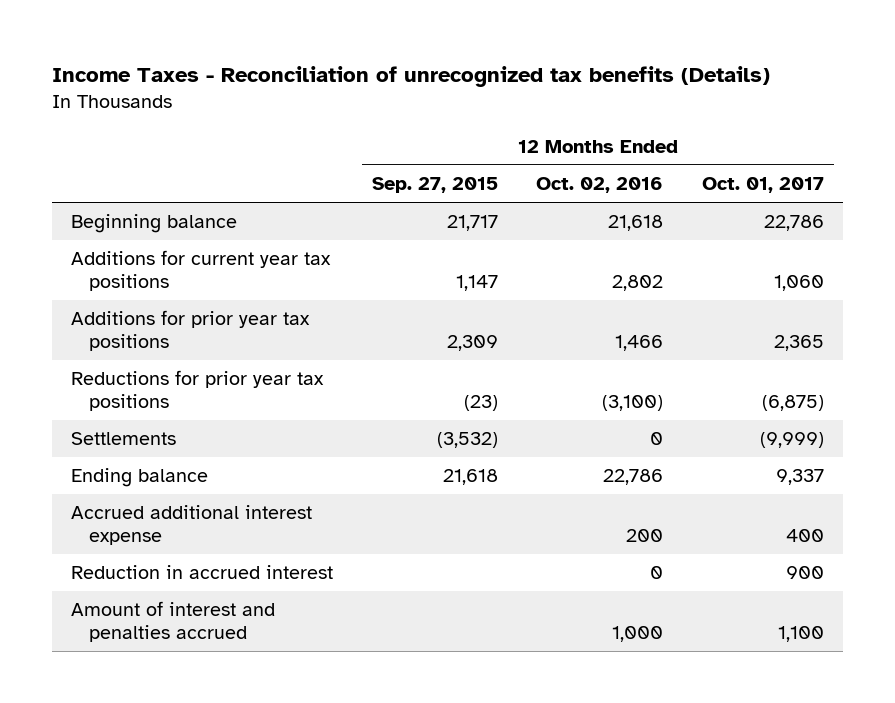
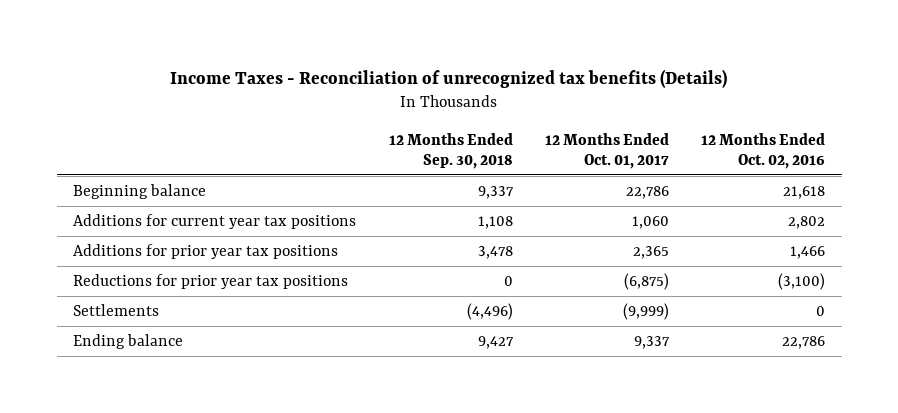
[371,176,498,193] Sep. 27, 2015 -> none
none -> [388,132,513,169] 12 Months Ended Sep. 30, 2018
[71,505,313,546] Accrued additional interest expense -> none
[71,565,334,580] Reduction in accrued interest -> none
[71,601,276,643] Amount of interest and penalties accrued -> none

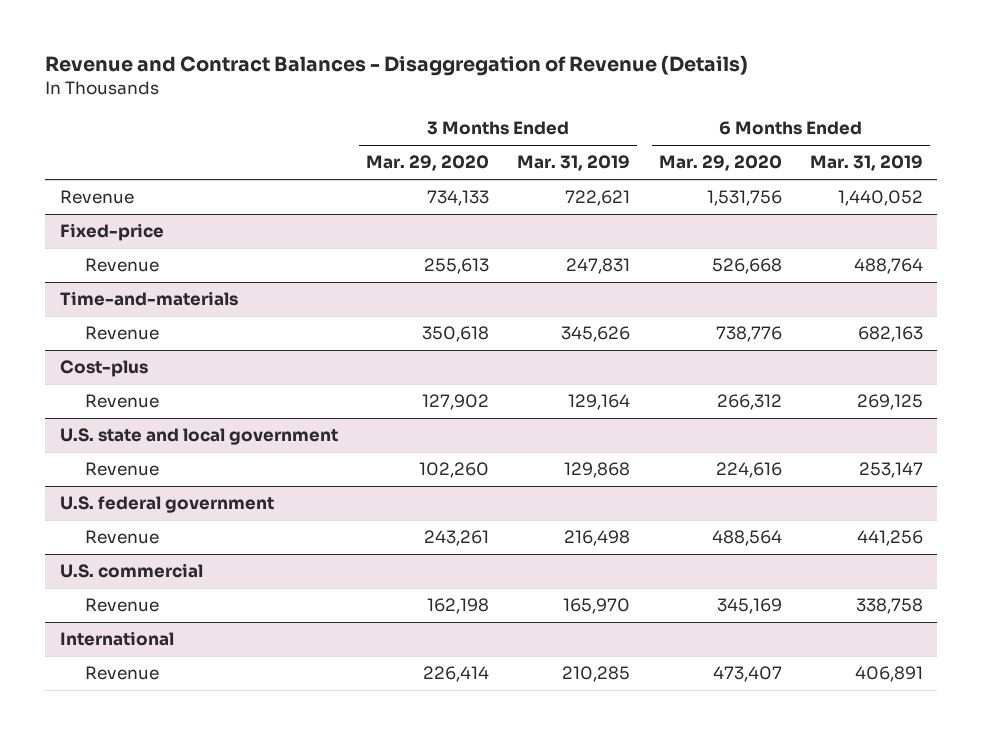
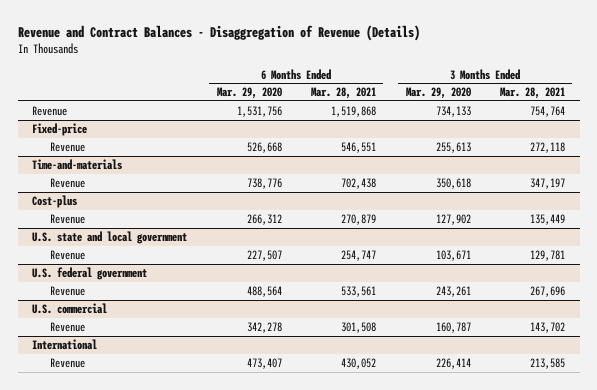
[517,155,631,172] Mar. 31, 2019 -> none
[810,155,924,172] Mar. 31, 2019 -> none
none -> [311,87,377,100] Mar. 28, 2021
none -> [499,87,565,100] Mar. 28, 2021
[418,462,489,479] 102,260 -> [435,250,471,262] 103,671
[715,462,782,479] 224,616 -> [246,250,282,262] 227,507
[426,598,489,615] 162,198 -> [435,322,471,334] 160,787
[716,598,782,615] 345,169 -> [246,322,282,334] 342,278

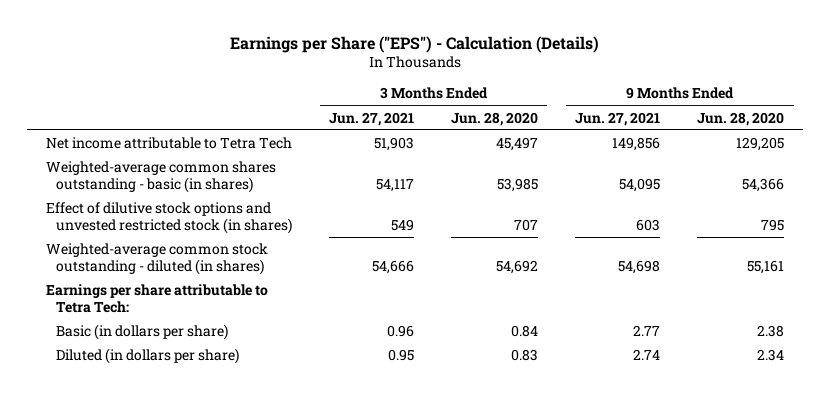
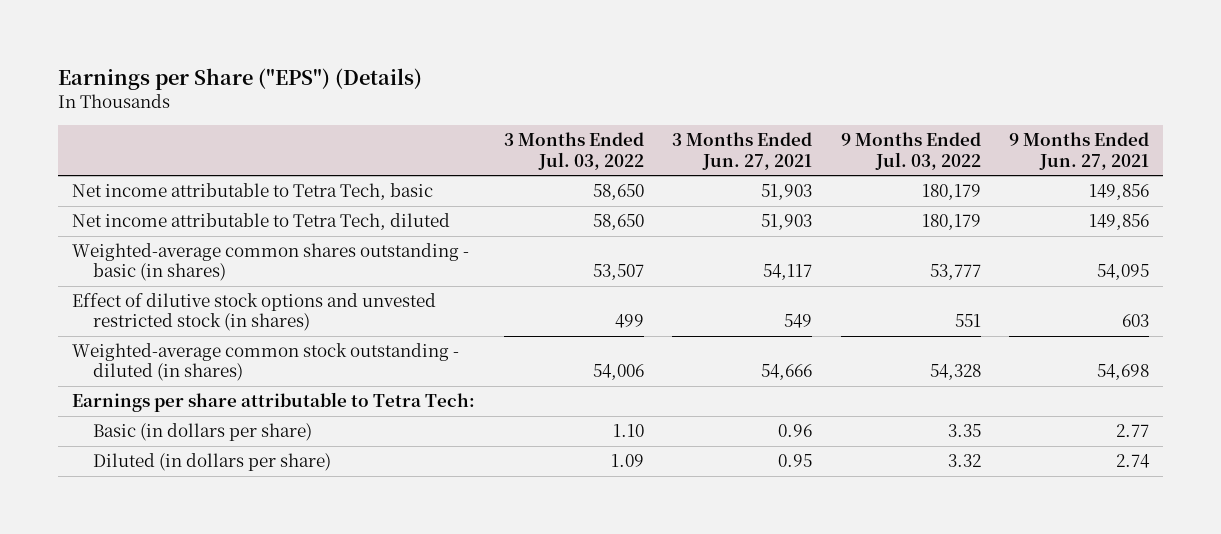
[230,35,600,53] Earnings per Share ("EPS") - Calculation (Details) -> [57,67,422,90] Earnings per Share ("EPS") (Details)
[451,111,539,126] Jun. 28, 2020 -> none
[697,111,785,126] Jun. 28, 2020 -> none
none -> [503,132,644,170] 3 Months Ended Jul. 03, 2022
none -> [840,132,981,170] 9 Months Ended Jul. 03, 2022
[45,137,292,150] Net income attributable to Tetra Tech -> [72,183,434,201] Net income attributable to Tetra Tech, basic
none -> [72,213,451,231] Net income attributable to Tetra Tech, diluted

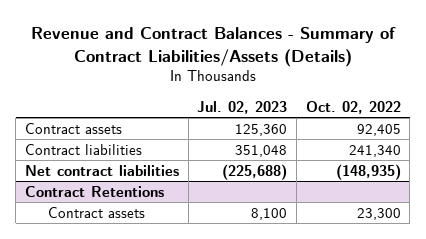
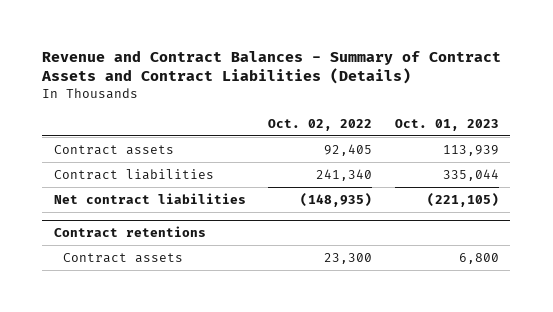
[30,26,396,67] Revenue and Contract Balances - Summary of Contract Liabilities/Assets (Details) -> [41,49,502,85] Revenue and Contract Balances - Summary of Contract Assets and Contract Liabilities (Details)
[197,100,288,114] Jul. 02, 2023 -> none
none -> [395,118,500,131] Oct. 01, 2023
[24,185,164,197] Contract Retentions -> [53,225,206,237] Contract retentions

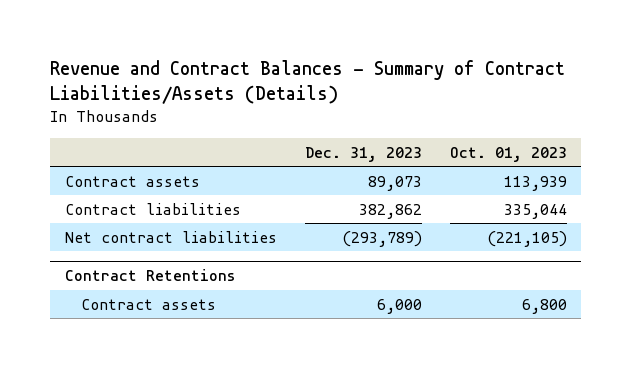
[41,49,502,85] Revenue and Contract Balances - Summary of Contract Assets and Contract Liabilities (Details) -> [50,60,566,105] Revenue and Contract Balances - Summary of Contract Liabilities/Assets (Details)
[268,118,373,131] Oct. 02, 2022 -> none
none -> [304,146,422,162] Dec. 31, 2023
[53,225,206,237] Contract retentions -> [64,268,236,281] Contract Retentions

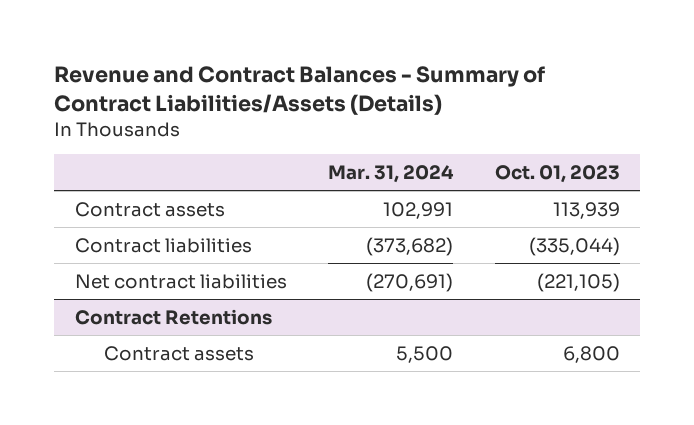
[304,146,422,162] Dec. 31, 2023 -> none
none -> [328,164,455,183] Mar. 31, 2024
[504,203,568,219] 335,044 -> [528,236,620,256] (335,044)

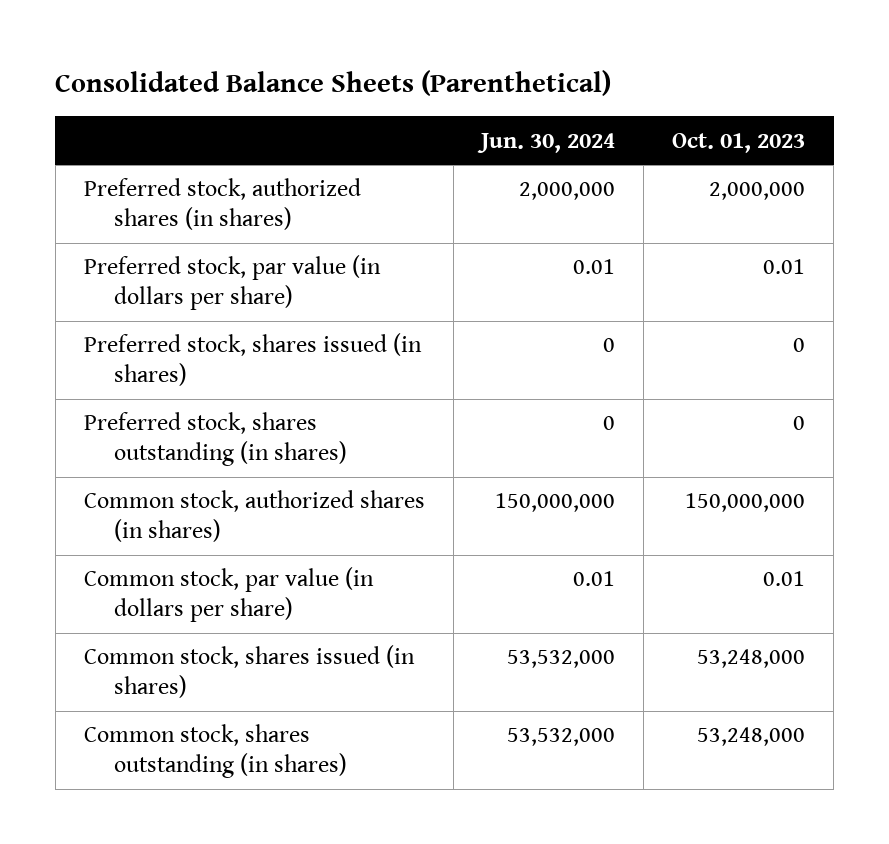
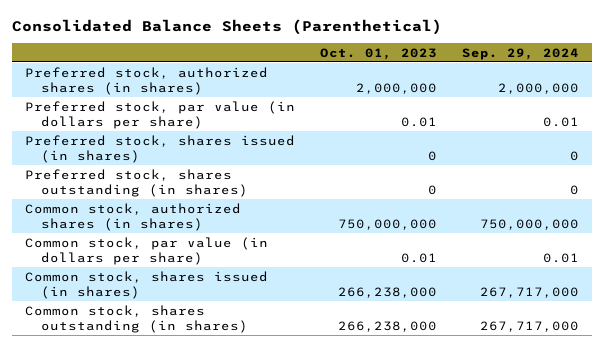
[477,132,616,153] Jun. 30, 2024 -> none
none -> [462,47,580,60] Sep. 29, 2024
[685,493,806,513] 150,000,000 -> [338,218,438,230] 750,000,000
[697,649,806,669] 53,248,000 -> [338,286,438,298] 266,238,000
[697,727,806,747] 53,248,000 -> [338,320,438,332] 266,238,000

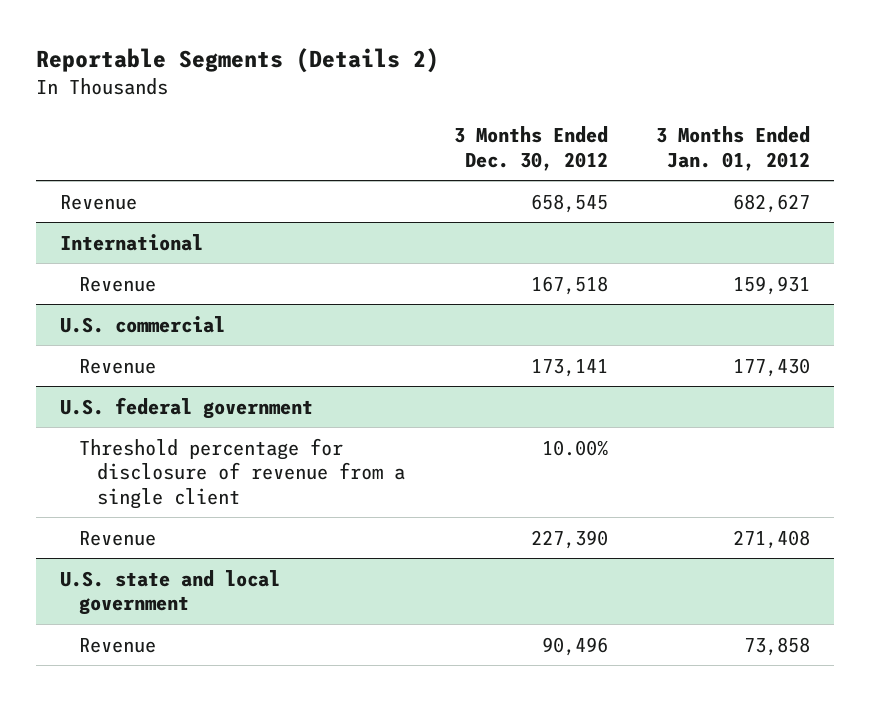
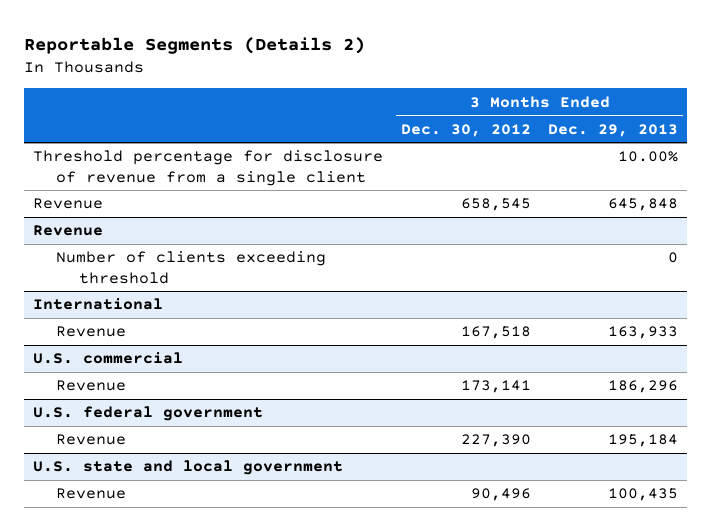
[655,126,810,171] 3 Months Ended Jan. 01, 2012 -> none
none -> [548,123,679,137] Dec. 29, 2013
none -> [33,150,384,186] Threshold percentage for disclosure of revenue from a single client
none -> [33,225,104,237] Revenue
none -> [56,251,327,284] Number of clients exceeding threshold
[78,437,406,510] Threshold percentage for disclosure of revenue from a single client -> none

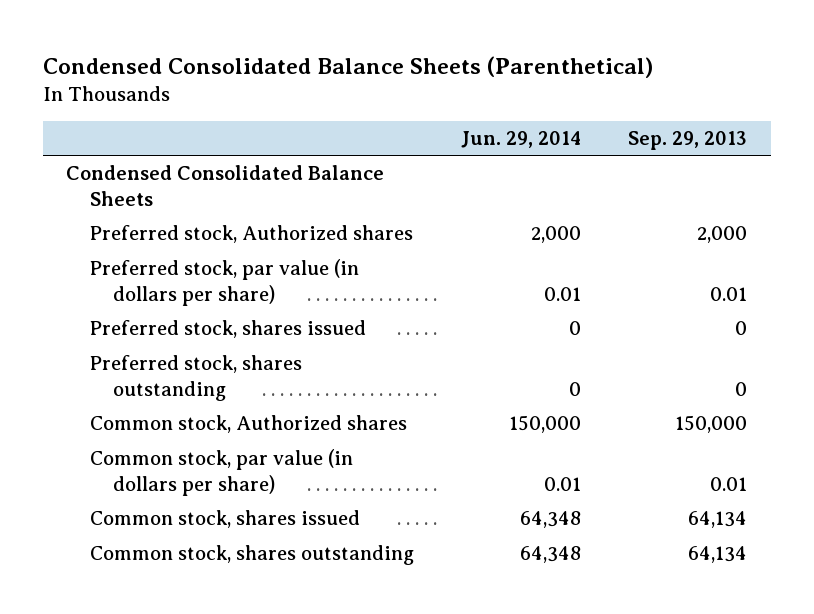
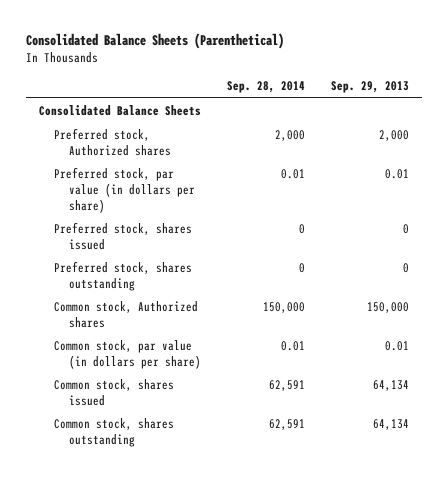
[42,55,653,78] Condensed Consolidated Balance Sheets (Parenthetical) -> [25,32,284,49] Consolidated Balance Sheets (Parenthetical)
[461,130,582,148] Jun. 29, 2014 -> none
none -> [226,81,305,94] Sep. 28, 2014
[66,165,385,206] Condensed Consolidated Balance Sheets -> [38,105,201,117] Consolidated Balance Sheets

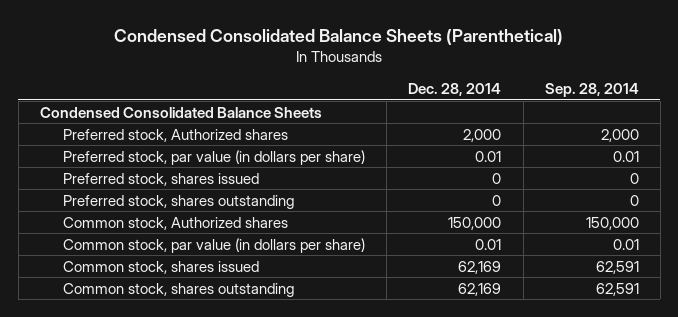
[25,32,284,49] Consolidated Balance Sheets (Parenthetical) -> [114,28,564,45] Condensed Consolidated Balance Sheets (Parenthetical)
[330,81,409,94] Sep. 29, 2013 -> none
none -> [408,82,502,96] Dec. 28, 2014
[38,105,201,117] Consolidated Balance Sheets -> [39,106,322,118] Condensed Consolidated Balance Sheets

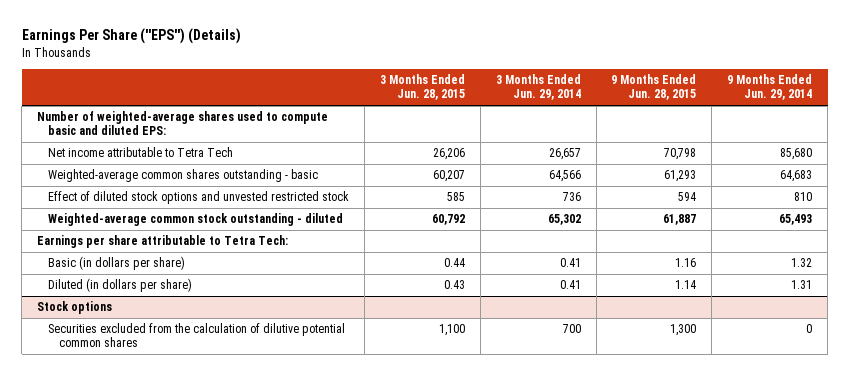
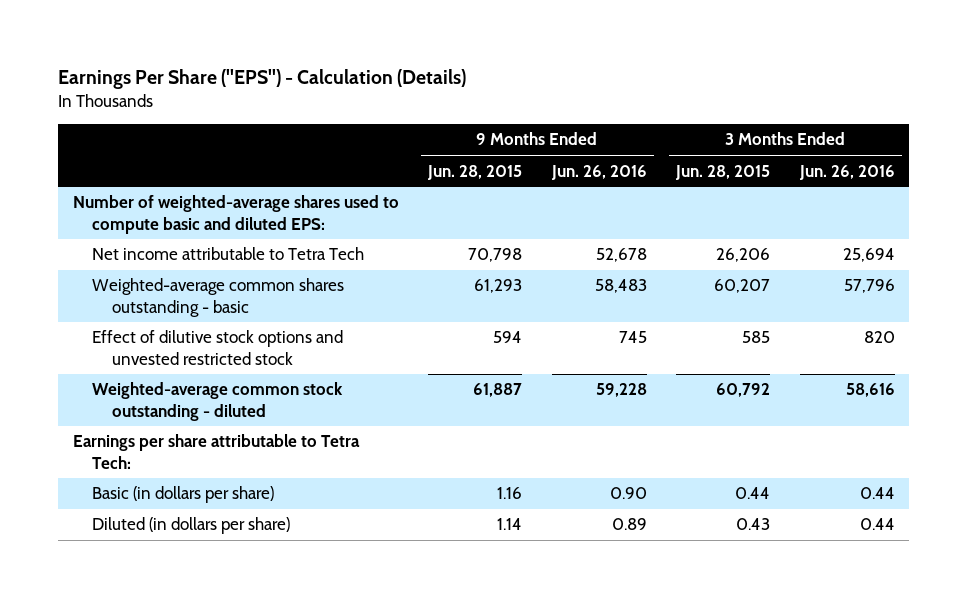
[21,28,241,45] Earnings Per Share (''EPS'') (Details) -> [57,69,466,90] Earnings Per Share (''EPS'') - Calculation (Details)
[495,74,581,101] 3 Months Ended Jun. 29, 2014 -> none
[727,74,813,101] 9 Months Ended Jun. 29, 2014 -> none
none -> [550,164,647,180] Jun. 26, 2016
none -> [798,164,895,180] Jun. 26, 2016
[47,191,349,205] Effect of diluted stock options and unvested restricted stock -> [92,330,344,365] Effect of dilutive stock options and unvested restricted stock
[36,301,112,315] Stock options -> none
[47,323,345,348] Securities excluded from the calculation of dilutive potential common shares -> none

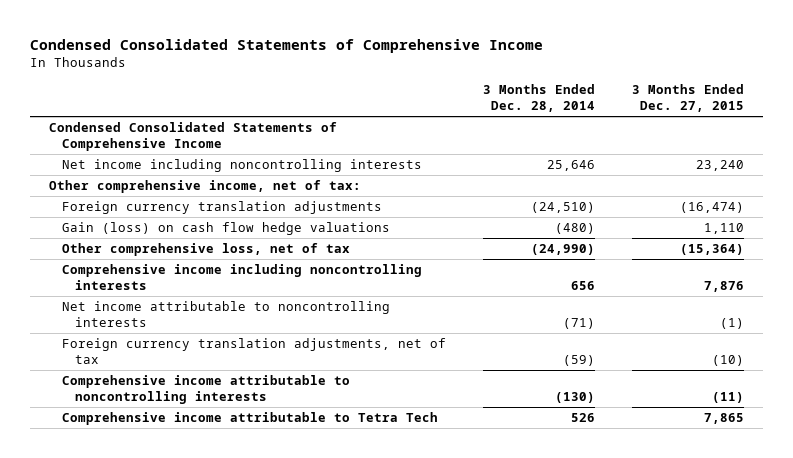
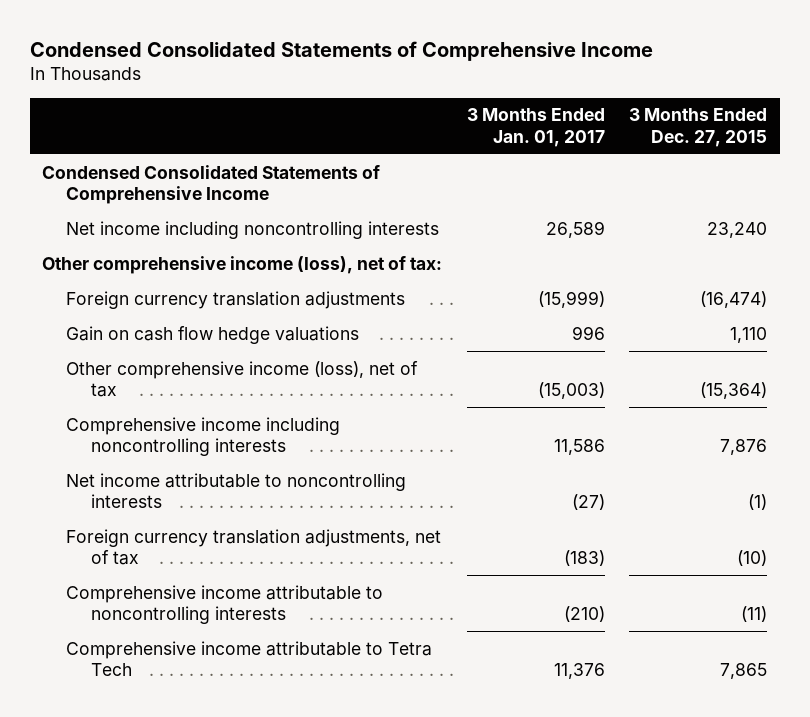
[483,84,596,113] 3 Months Ended Dec. 28, 2014 -> none
none -> [466,108,605,147] 3 Months Ended Jan. 01, 2017
[48,180,361,194] Other comprehensive income, net of tax: -> [42,255,443,274] Other comprehensive income (loss), net of tax:
[62,222,391,236] Gain (loss) on cash flow hedge valuations -> [66,325,360,344] Gain on cash flow hedge valuations
[62,243,351,257] Other comprehensive loss, net of tax -> [66,360,419,398] Other comprehensive income (loss), net of tax

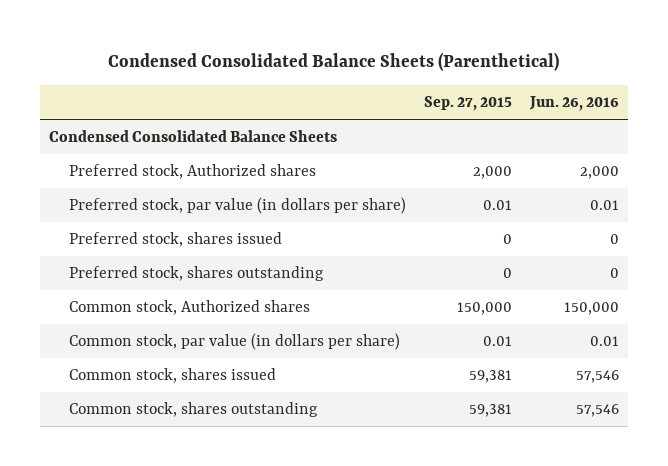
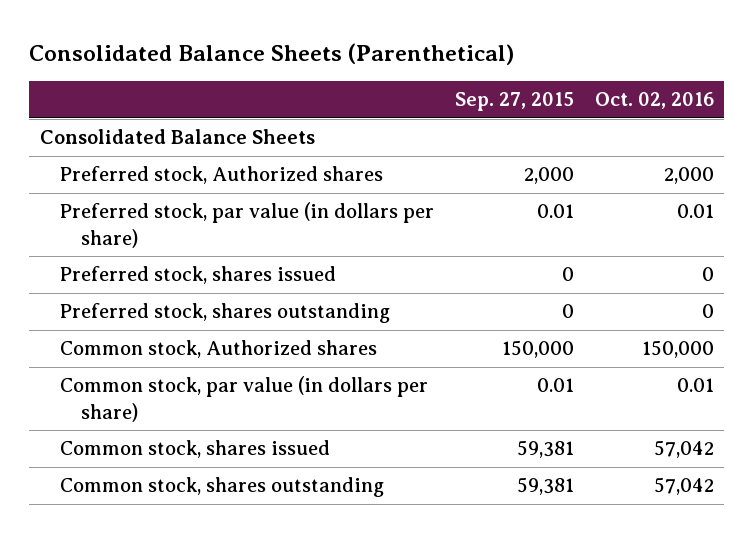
[108,52,560,72] Condensed Consolidated Balance Sheets (Parenthetical) -> [29,42,515,65] Consolidated Balance Sheets (Parenthetical)
[529,95,620,111] Jun. 26, 2016 -> none
none -> [594,92,714,110] Oct. 02, 2016
[49,130,338,143] Condensed Consolidated Balance Sheets -> [39,129,315,145] Consolidated Balance Sheets

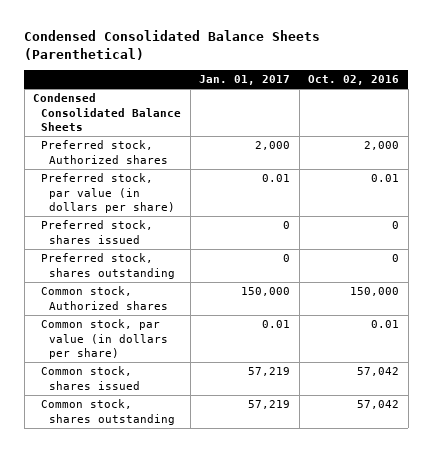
[29,42,515,65] Consolidated Balance Sheets (Parenthetical) -> [24,30,321,60] Condensed Consolidated Balance Sheets (Parenthetical)
[454,92,574,112] Sep. 27, 2015 -> none
none -> [199,75,291,86] Jan. 01, 2017
[39,129,315,145] Consolidated Balance Sheets -> [33,93,182,131] Condensed Consolidated Balance Sheets

